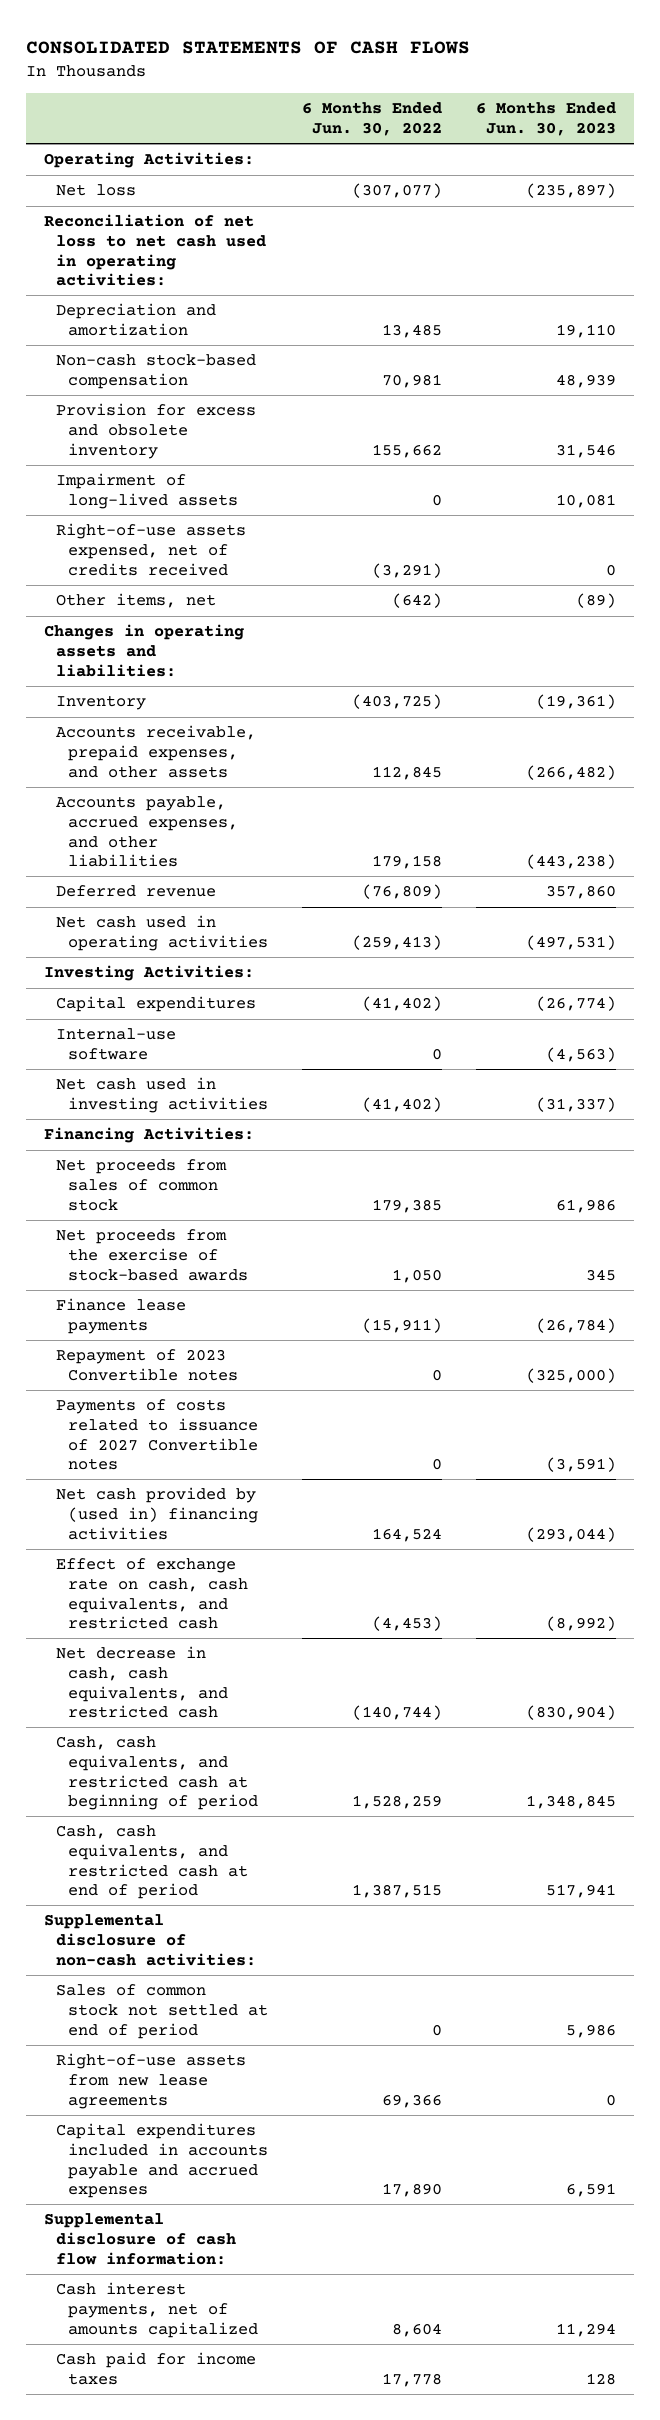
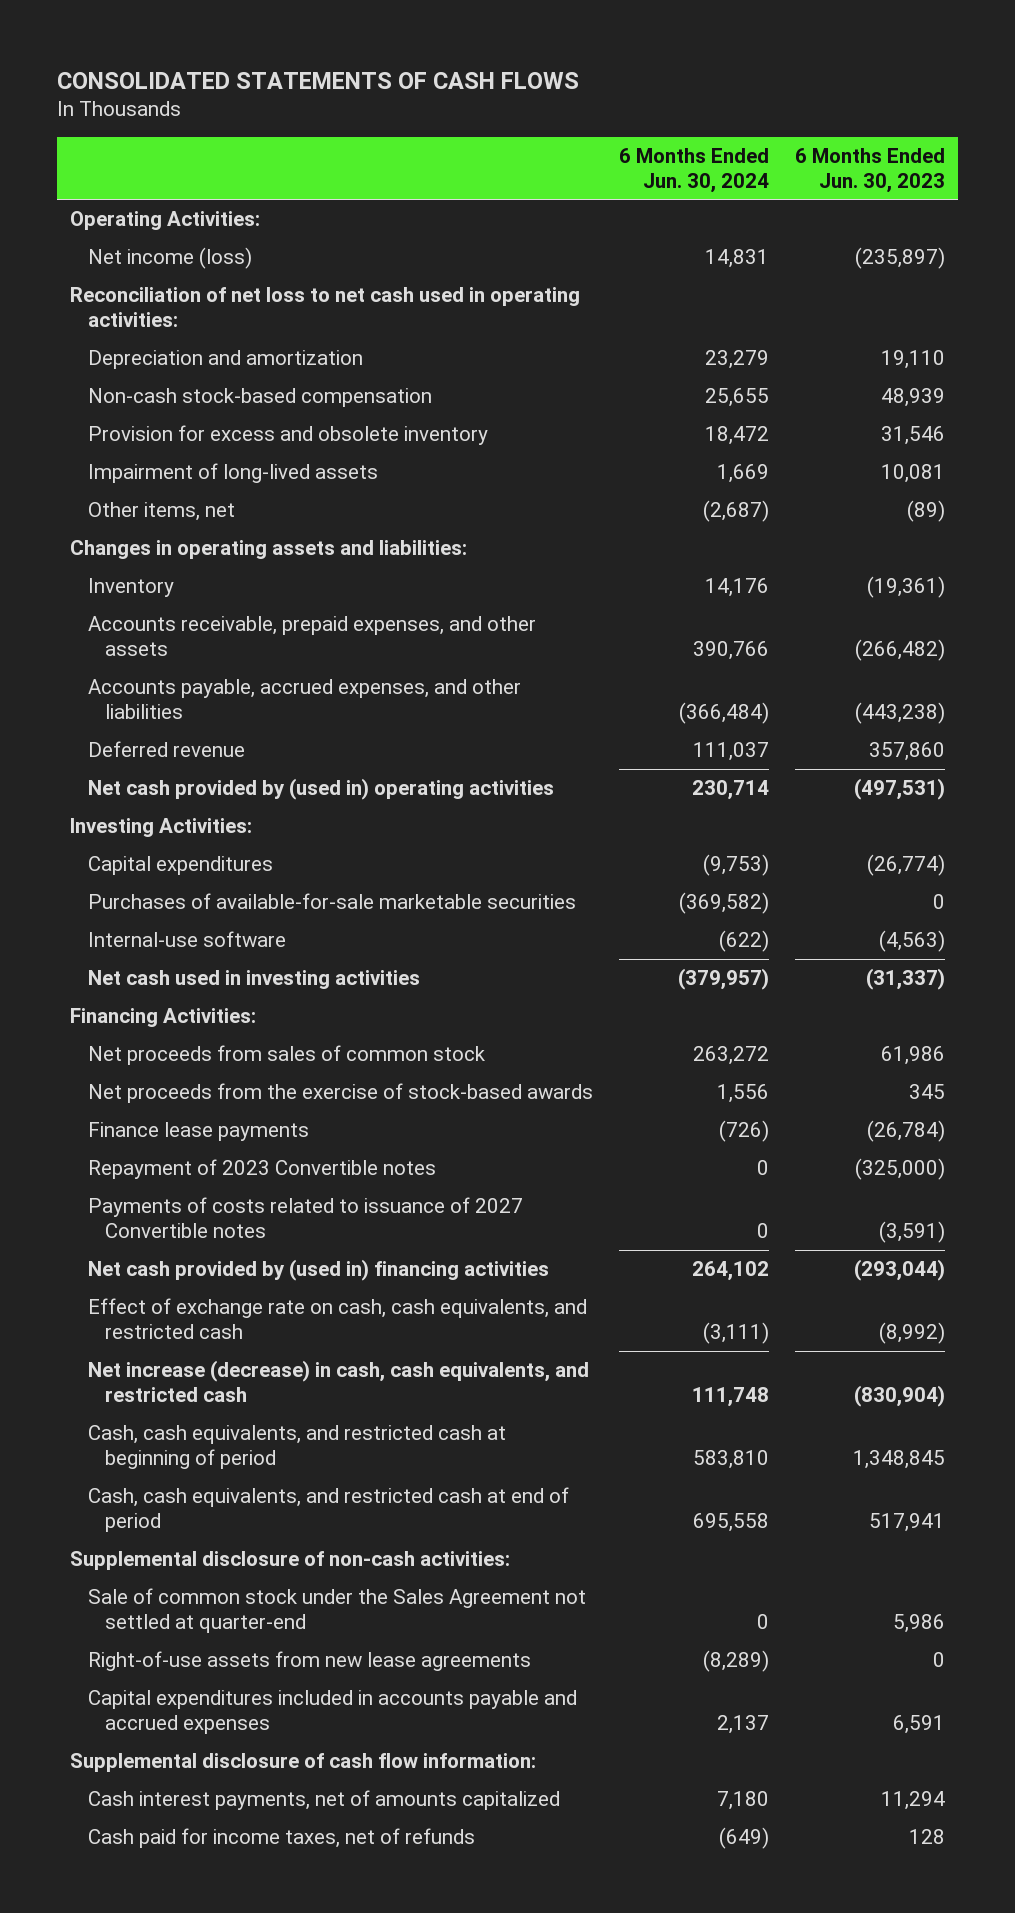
[301,102,442,136] 6 Months Ended Jun. 30, 2022 -> none
none -> [618,147,769,193] 6 Months Ended Jun. 30, 2024
[55,184,136,197] Net loss -> [87,247,252,270] Net income (loss)
[55,523,246,576] Right-of-use assets expensed, net of credits received -> none
[55,915,268,951] Net cash used in operating activities -> [87,778,554,801] Net cash provided by (used in) operating activities
none -> [87,893,576,910] Purchases of available-for-sale marketable securities
[55,1646,228,1719] Net decrease in cash, cash equivalents, and restricted cash -> [87,1360,589,1402] Net increase (decrease) in cash, cash equivalents, and restricted cash
[55,1984,268,2039] Sales of common stock not settled at end of period -> [87,1588,586,1633] Sale of common stock under the Sales Agreement not settled at quarter-end
[55,2352,256,2385] Cash paid for income taxes -> [87,1828,475,1849] Cash paid for income taxes, net of refunds

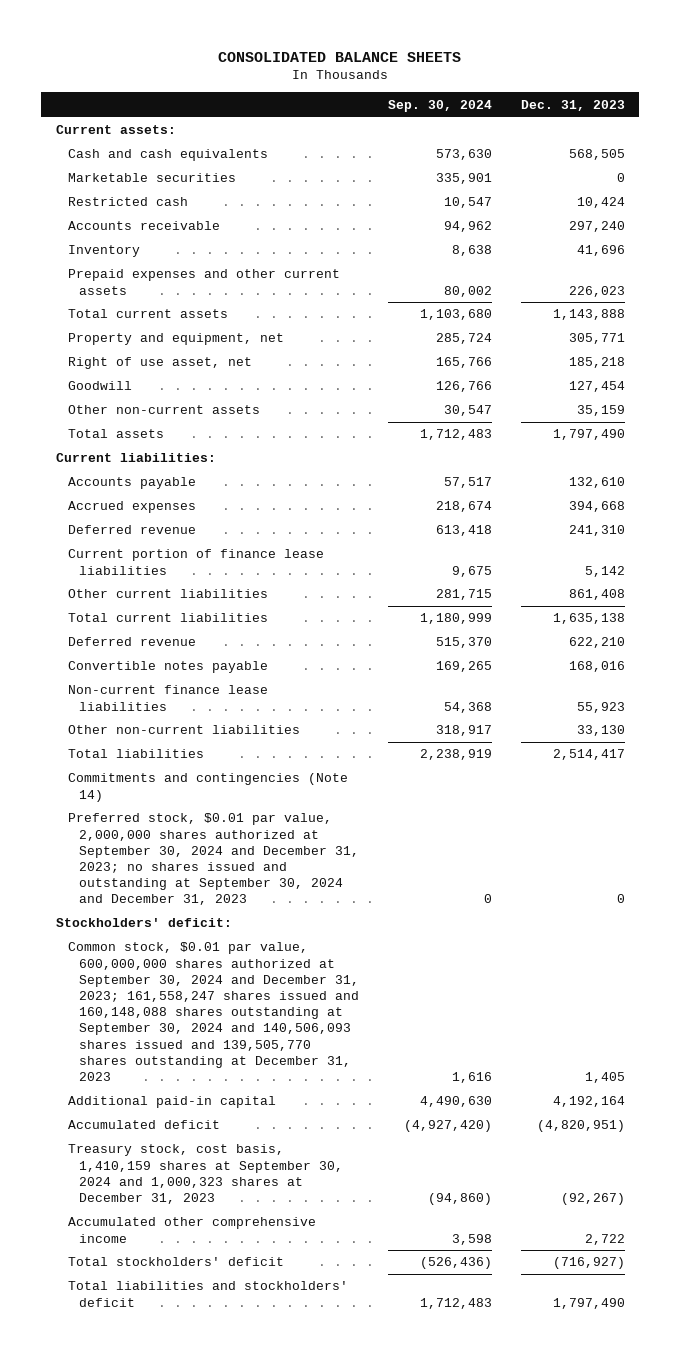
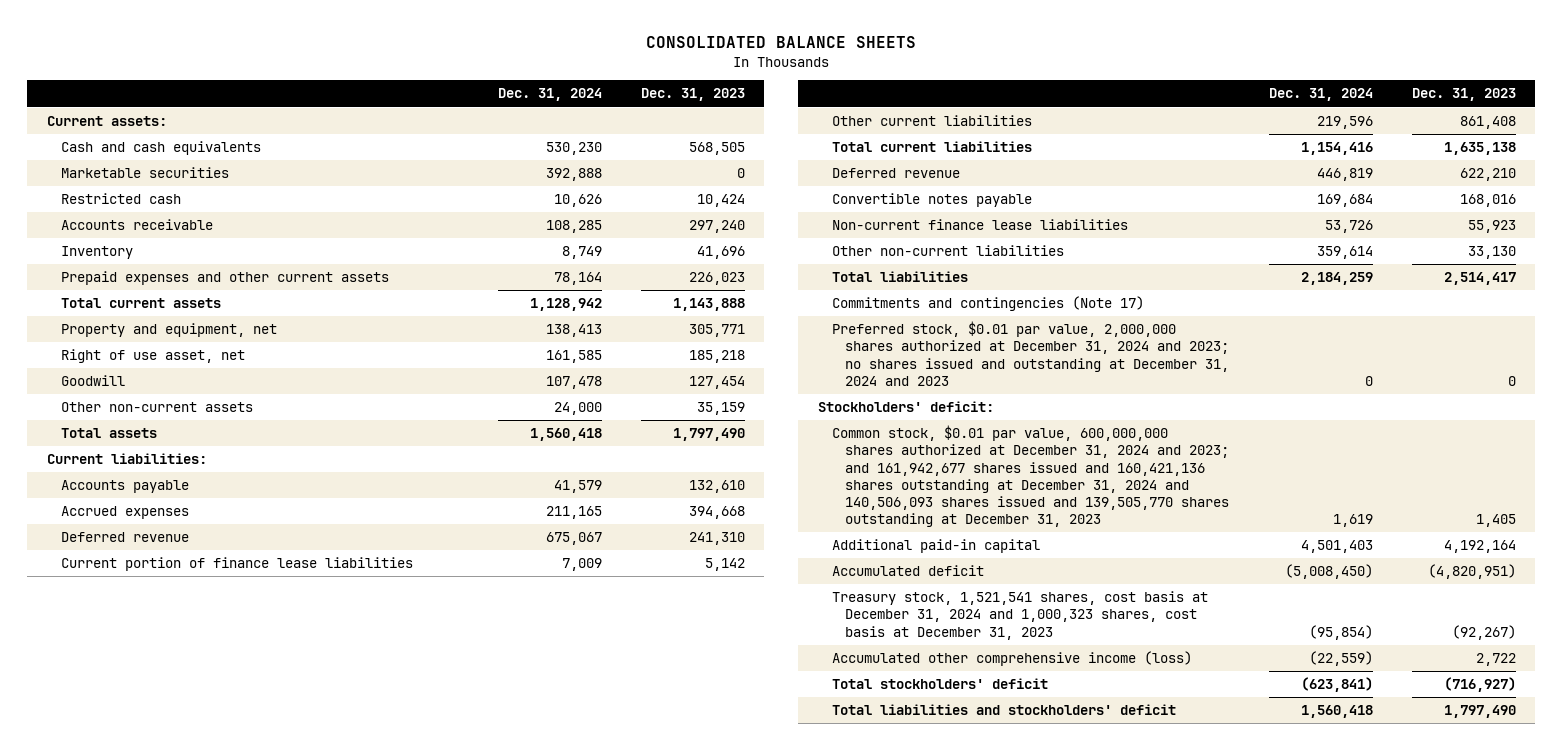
[388,99,493,112] Sep. 30, 2024 -> none
none -> [497,88,602,102] Dec. 31, 2024
[67,773,348,802] Commitments and contingencies (Note 14) -> [831,296,1144,312] Commitments and contingencies (Note 17)
[67,813,360,906] Preferred stock, $0.01 par value, 2,000,000 shares authorized at September 30, 2024 and December 31, 2023; no shares issued and outstanding at September 30, 2024 and December 31, 2023 -> [831,321,1230,386] Preferred stock, $0.01 par value, 2,000,000 shares authorized at December 31, 2024 and 2023; no shares issued and outstanding at December 31, 2024 and 2023
[67,942,360,1082] Common stock, $0.01 par value, 600,000,000 shares authorized at September 30, 2024 and December 31, 2023; 161,558,247 shares issued and 160,148,088 shares outstanding at September 30, 2024 and 140,506,093 shares issued and 139,505,770 shares outstanding at December 31, 2023 -> [831,425,1230,528] Common stock, $0.01 par value, 600,000,000 shares authorized at December 31, 2024 and 2023; and 161,942,677 shares issued and 160,421,136 shares outstanding at December 31, 2024 and 140,506,093 shares issued and 139,505,770 shares outstanding at December 31, 2023
[67,1144,344,1205] Treasury stock, cost basis, 1,410,159 shares at September 30, 2024 and 1,000,323 shares at December 31, 2023 -> [831,591,1208,640] Treasury stock, 1,521,541 shares, cost basis at December 31, 2024 and 1,000,323 shares, cost basis at December 31, 2023
[67,1217,316,1243] Accumulated other comprehensive income -> [831,651,1192,667] Accumulated other comprehensive income (loss)

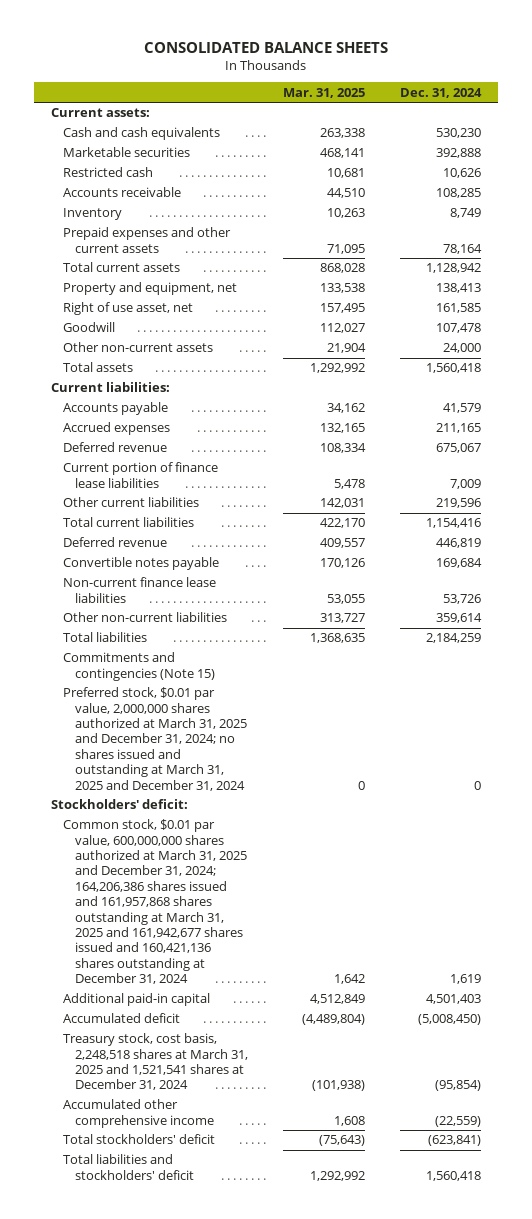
[640,88,745,102] Dec. 31, 2023 -> none
none -> [283,87,366,98] Mar. 31, 2025
[831,296,1144,312] Commitments and contingencies (Note 17) -> [63,652,216,681] Commitments and contingencies (Note 15)
[831,321,1230,386] Preferred stock, $0.01 par value, 2,000,000 shares authorized at December 31, 2024 and 2023; no shares issued and outstanding at December 31, 2024 and 2023 -> [63,687,248,791] Preferred stock, $0.01 par value, 2,000,000 shares authorized at March 31, 2025 and December 31, 2024; no shares issued and outstanding at March 31, 2025 and December 31, 2024
[831,425,1230,528] Common stock, $0.01 par value, 600,000,000 shares authorized at December 31, 2024 and 2023; and 161,942,677 shares issued and 160,421,136 shares outstanding at December 31, 2024 and 140,506,093 shares issued and 139,505,770 shares outstanding at December 31, 2023 -> [63,819,248,985] Common stock, $0.01 par value, 600,000,000 shares authorized at March 31, 2025 and December 31, 2024; 164,206,386 shares issued and 161,957,868 shares outstanding at March 31, 2025 and 161,942,677 shares issued and 160,421,136 shares outstanding at December 31, 2024
[831,591,1208,640] Treasury stock, 1,521,541 shares, cost basis at December 31, 2024 and 1,000,323 shares, cost basis at December 31, 2023 -> [63,1033,249,1091] Treasury stock, cost basis, 2,248,518 shares at March 31, 2025 and 1,521,541 shares at December 31, 2024
[831,651,1192,667] Accumulated other comprehensive income (loss) -> [63,1099,215,1128] Accumulated other comprehensive income

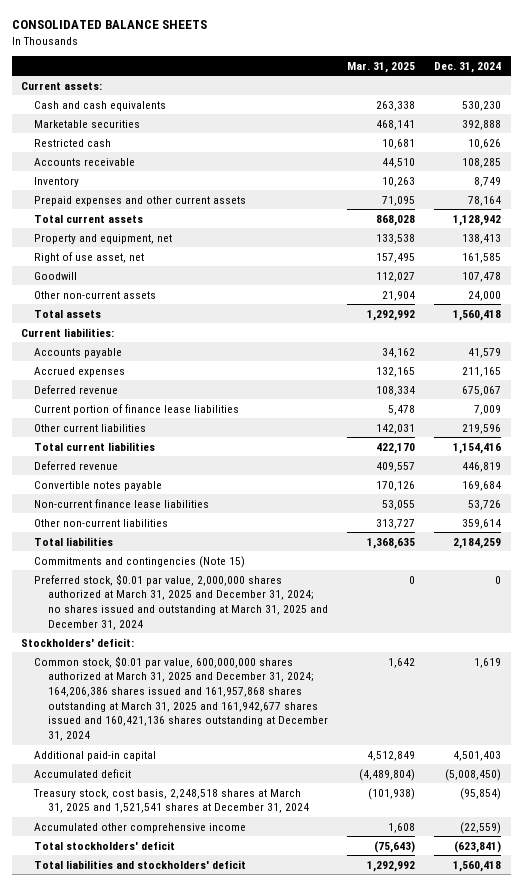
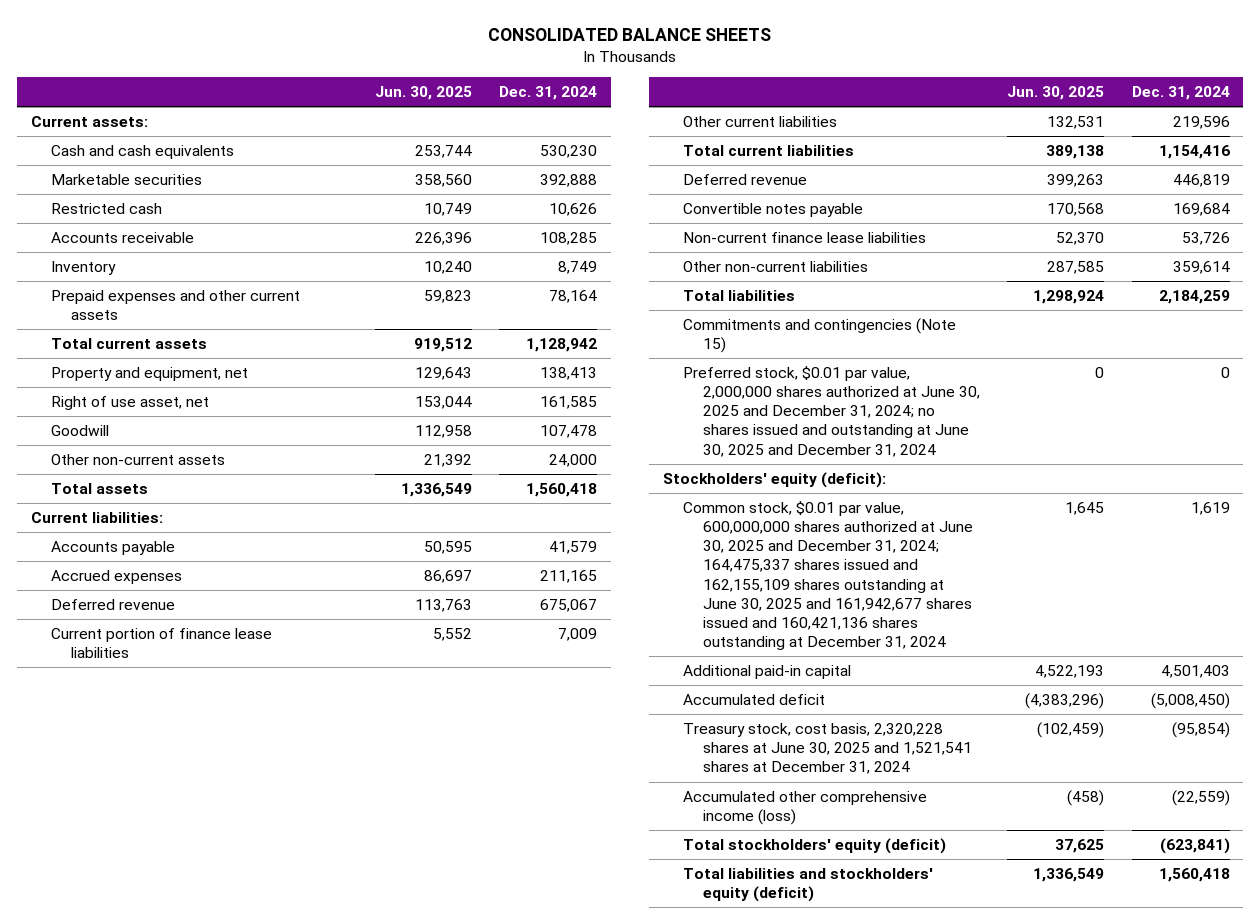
[346,61,415,73] Mar. 31, 2025 -> none
none -> [375,85,473,100] Jun. 30, 2025
[34,573,328,630] Preferred stock, $0.01 par value, 2,000,000 shares authorized at March 31, 2025 and December 31, 2024; no shares issued and outstanding at March 31, 2025 and December 31, 2024 -> [682,366,981,457] Preferred stock, $0.01 par value, 2,000,000 shares authorized at June 30, 2025 and December 31, 2024; no shares issued and outstanding at June 30, 2025 and December 31, 2024
[21,637,135,647] Stockholders' deficit: -> [662,472,886,489] Stockholders' equity (deficit):
[34,655,328,742] Common stock, $0.01 par value, 600,000,000 shares authorized at March 31, 2025 and December 31, 2024; 164,206,386 shares issued and 161,957,868 shares outstanding at March 31, 2025 and 161,942,677 shares issued and 160,421,136 shares outstanding at December 31, 2024 -> [682,501,974,650] Common stock, $0.01 par value, 600,000,000 shares authorized at June 30, 2025 and December 31, 2024; 164,475,337 shares issued and 162,155,109 shares outstanding at June 30, 2025 and 161,942,677 shares issued and 160,421,136 shares outstanding at December 31, 2024
[33,788,309,814] Treasury stock, cost basis, 2,248,518 shares at March 31, 2025 and 1,521,541 shares at December 31, 2024 -> [682,723,973,775] Treasury stock, cost basis, 2,320,228 shares at June 30, 2025 and 1,521,541 shares at December 31, 2024
[34,822,247,833] Accumulated other comprehensive income -> [682,791,927,826] Accumulated other comprehensive income (loss)
[34,840,176,850] Total stockholders' deficit -> [682,838,946,855] Total stockholders' equity (deficit)
[34,859,247,869] Total liabilities and stockholders' deficit -> [682,868,933,903] Total liabilities and stockholders' equity (deficit)

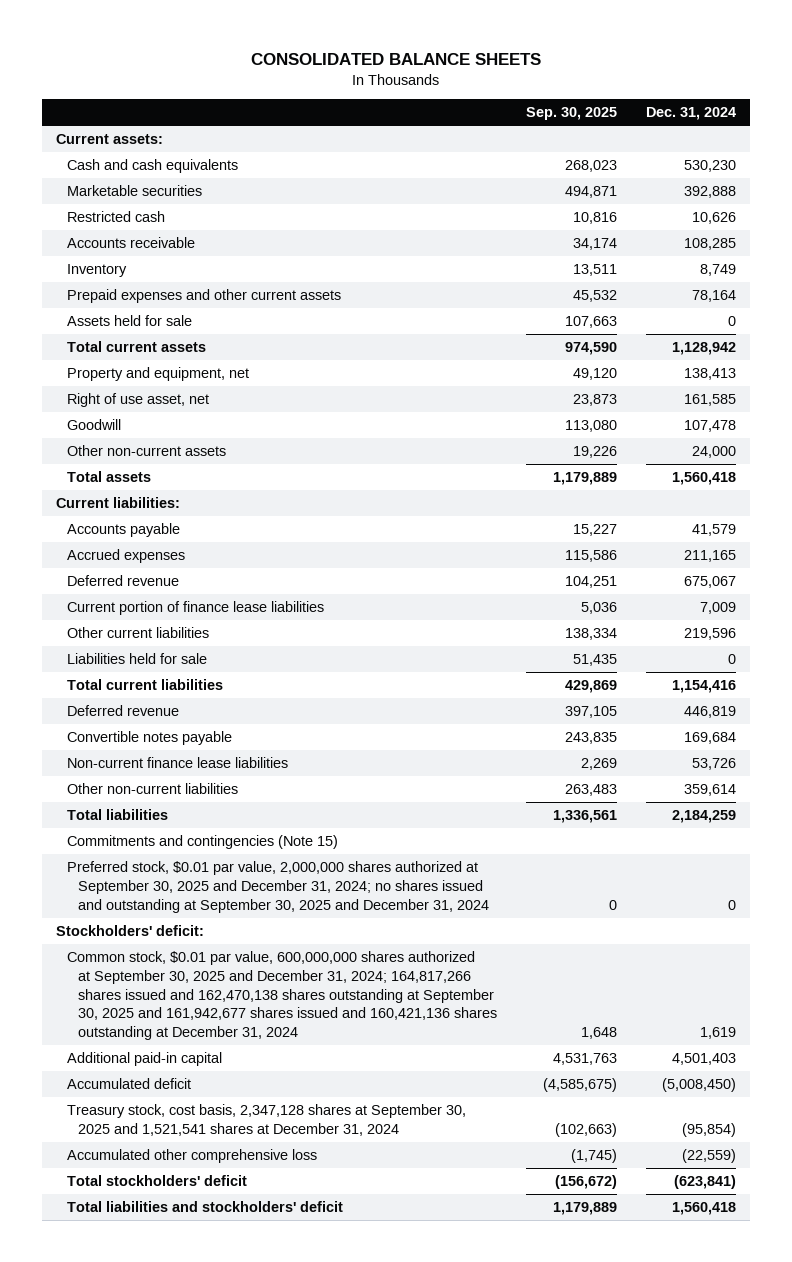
[375,85,473,100] Jun. 30, 2025 -> none
none -> [525,107,617,121] Sep. 30, 2025
none -> [67,315,193,327] Assets held for sale
none -> [67,653,208,665] Liabilities held for sale
[682,366,981,457] Preferred stock, $0.01 par value, 2,000,000 shares authorized at June 30, 2025 and December 31, 2024; no shares issued and outstanding at June 30, 2025 and December 31, 2024 -> [67,861,490,913] Preferred stock, $0.01 par value, 2,000,000 shares authorized at September 30, 2025 and December 31, 2024; no shares issued and outstanding at September 30, 2025 and December 31, 2024
[662,472,886,489] Stockholders' equity (deficit): -> [56,925,205,937] Stockholders' deficit:
[682,501,974,650] Common stock, $0.01 par value, 600,000,000 shares authorized at June 30, 2025 and December 31, 2024; 164,475,337 shares issued and 162,155,109 shares outstanding at June 30, 2025 and 161,942,677 shares issued and 160,421,136 shares outstanding at December 31, 2024 -> [67,951,498,1040] Common stock, $0.01 par value, 600,000,000 shares authorized at September 30, 2025 and December 31, 2024; 164,817,266 shares issued and 162,470,138 shares outstanding at September 30, 2025 and 161,942,677 shares issued and 160,421,136 shares outstanding at December 31, 2024
[682,723,973,775] Treasury stock, cost basis, 2,320,228 shares at June 30, 2025 and 1,521,541 shares at December 31, 2024 -> [67,1104,467,1136] Treasury stock, cost basis, 2,347,128 shares at September 30, 2025 and 1,521,541 shares at December 31, 2024
[682,791,927,826] Accumulated other comprehensive income (loss) -> [67,1149,318,1164] Accumulated other comprehensive loss
[682,838,946,855] Total stockholders' equity (deficit) -> [67,1175,248,1187] Total stockholders' deficit
[682,868,933,903] Total liabilities and stockholders' equity (deficit) -> [67,1201,344,1213] Total liabilities and stockholders' deficit

